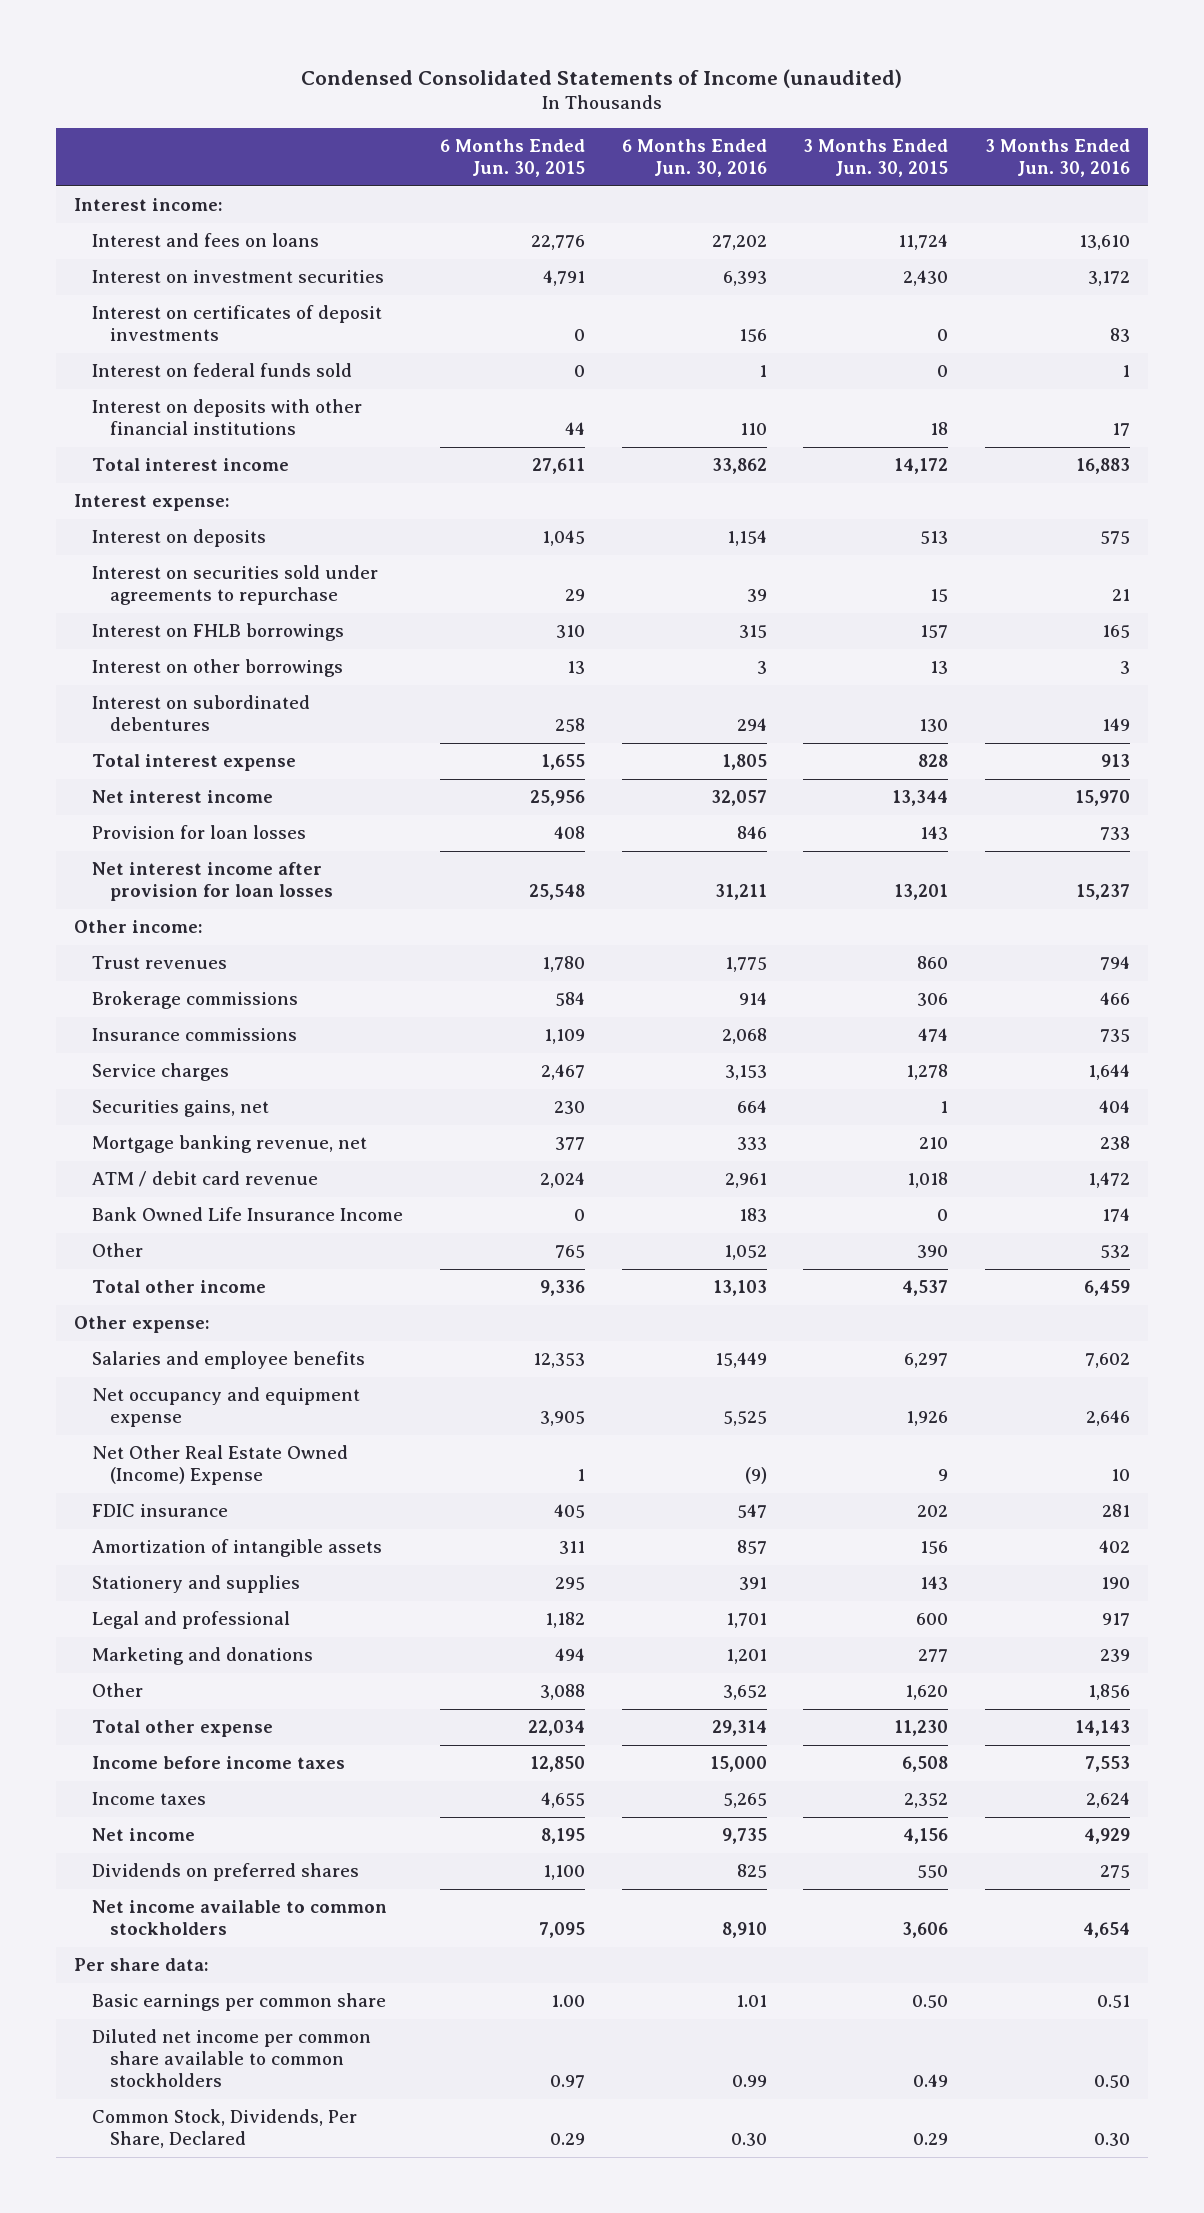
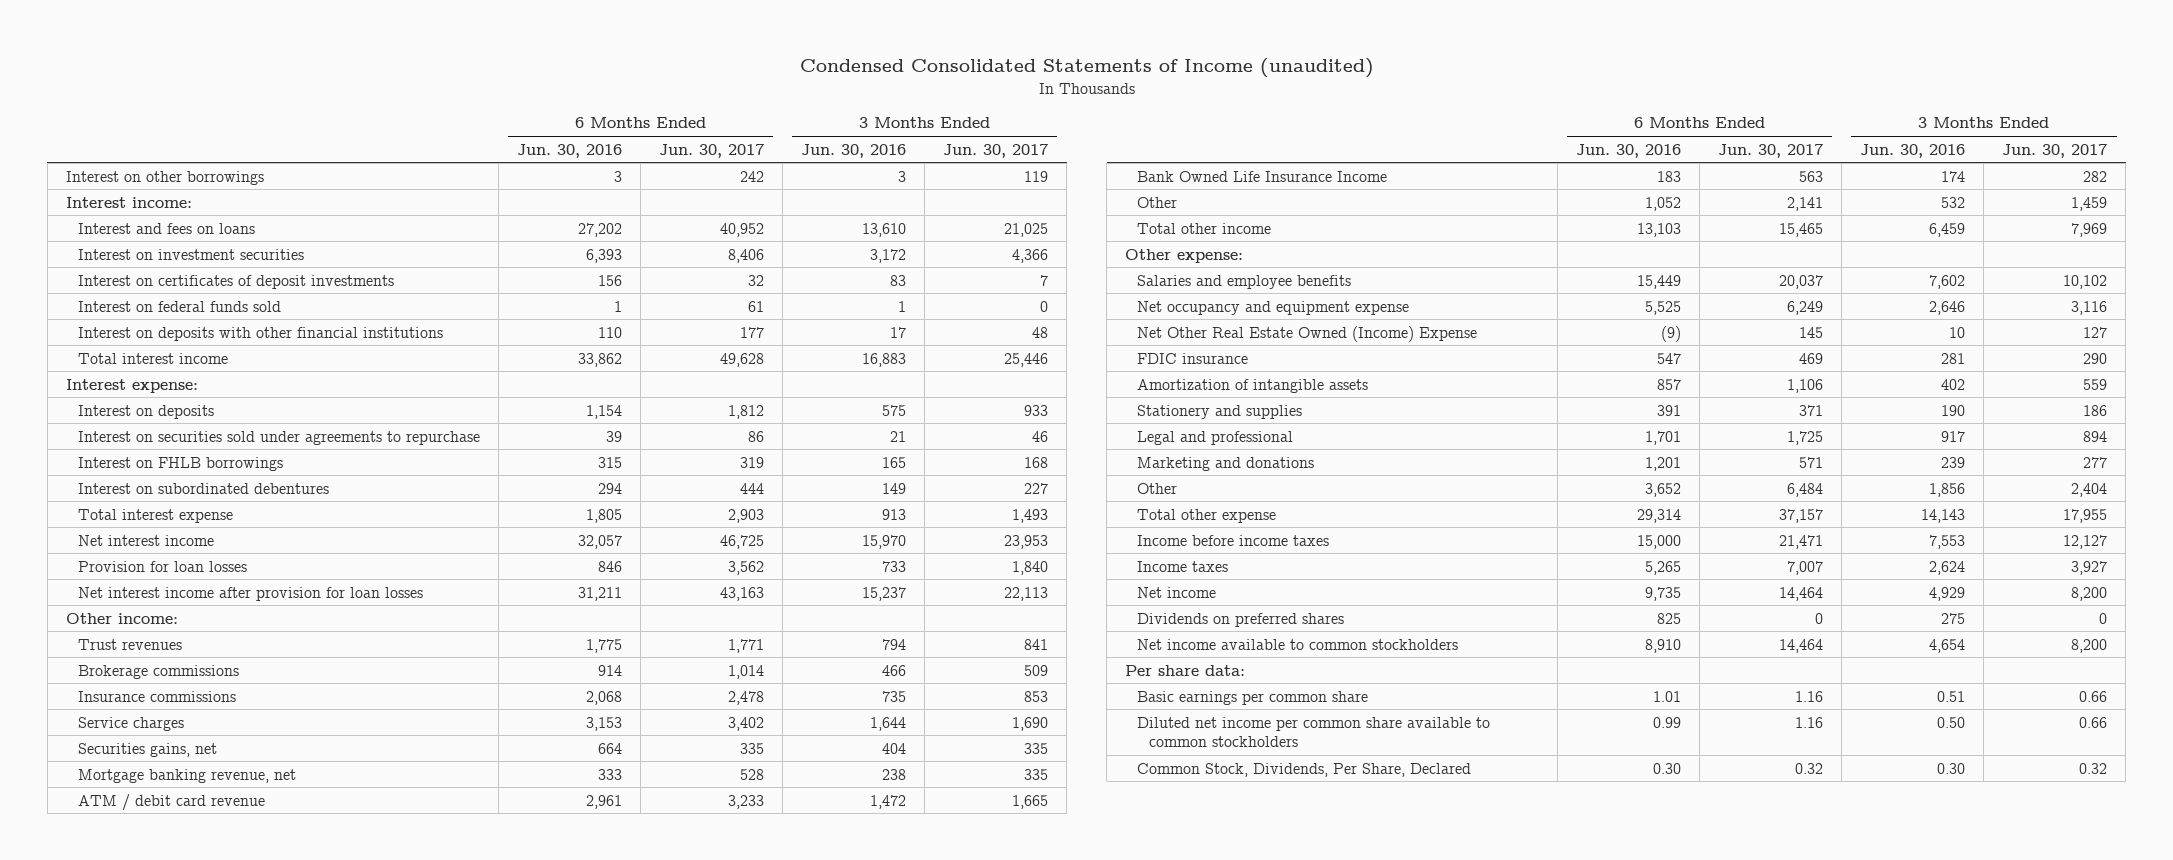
[440,138,586,177] 6 Months Ended Jun. 30, 2015 -> none
[803,138,949,177] 3 Months Ended Jun. 30, 2015 -> none
none -> [659,143,765,158] Jun. 30, 2017
none -> [943,143,1049,158] Jun. 30, 2017
[92,659,344,678] Interest on other borrowings -> [65,170,264,185] Interest on other borrowings

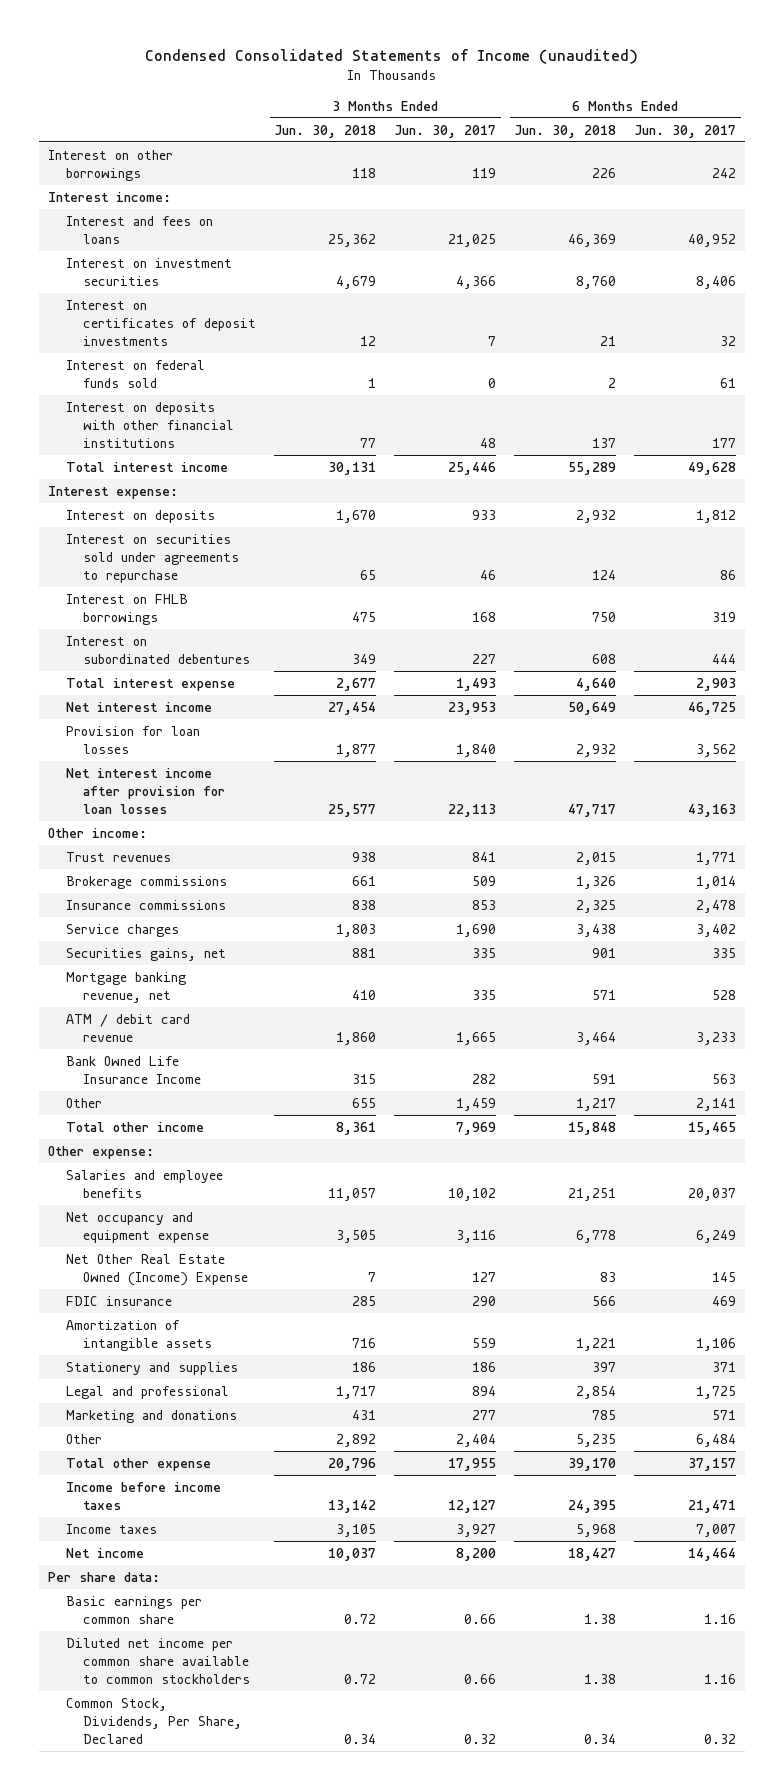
[517,143,623,158] Jun. 30, 2016 -> none
[801,143,907,158] Jun. 30, 2016 -> none
none -> [274,124,377,138] Jun. 30, 2018
none -> [514,124,617,138] Jun. 30, 2018
[1137,612,1345,627] Dividends on preferred shares -> none
[1137,638,1459,650] Net income available to common stockholders -> none

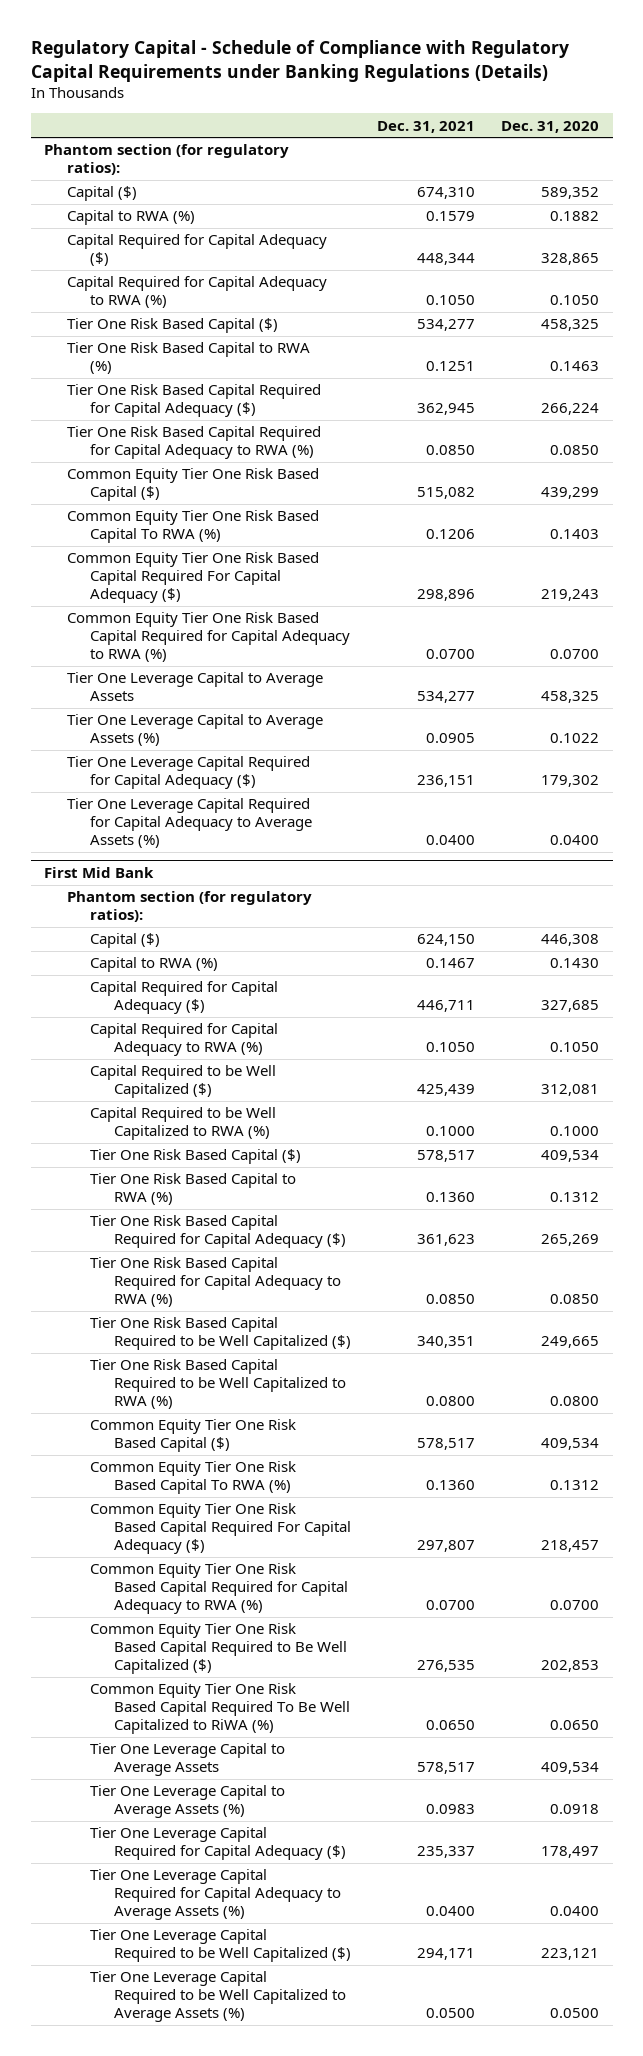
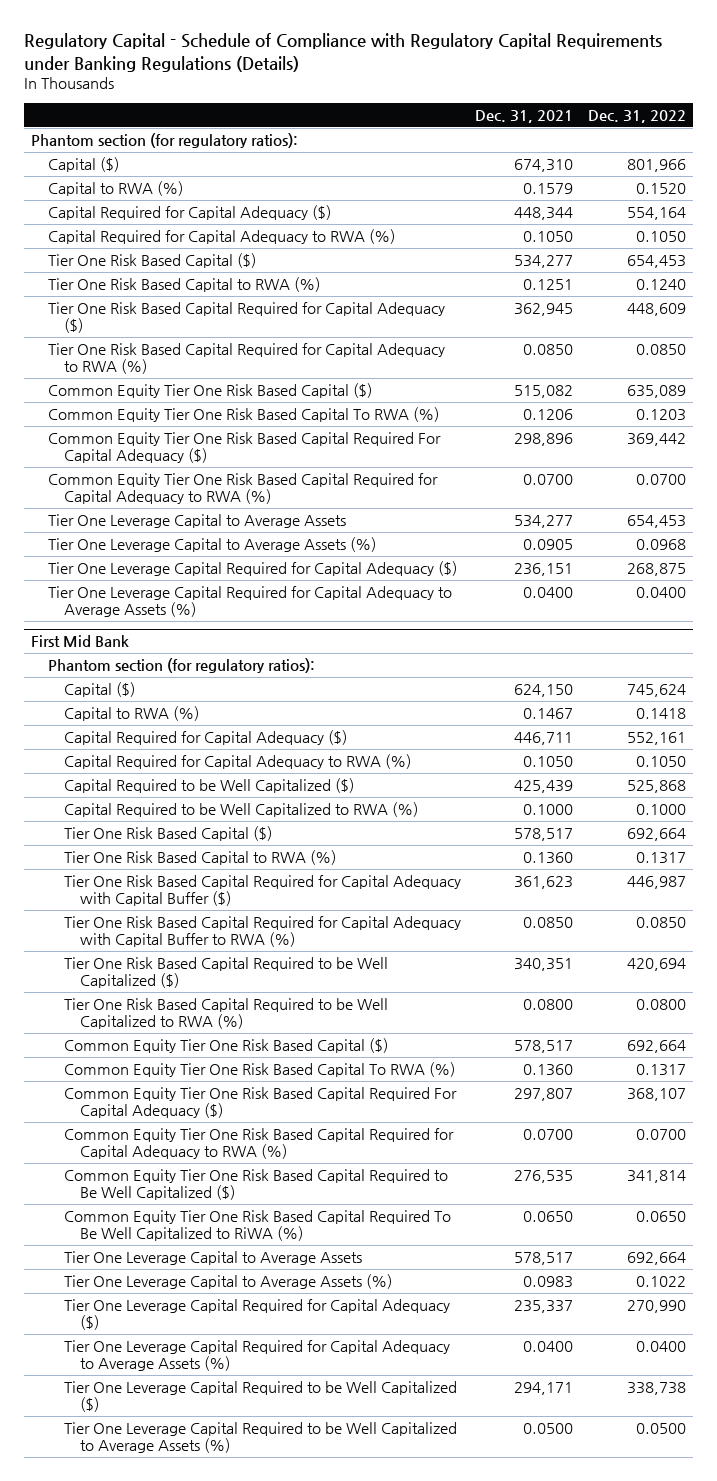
[501,120,600,133] Dec. 31, 2020 -> none
none -> [587,109,686,123] Dec. 31, 2022
[90,1215,346,1249] Tier One Risk Based Capital Required for Capital Adequacy ($) -> [63,875,461,906] Tier One Risk Based Capital Required for Capital Adequacy with Capital Buffer ($)
[90,1257,341,1308] Tier One Risk Based Capital Required for Capital Adequacy to RWA (%) -> [63,916,461,947] Tier One Risk Based Capital Required for Capital Adequacy with Capital Buffer to RWA (%)

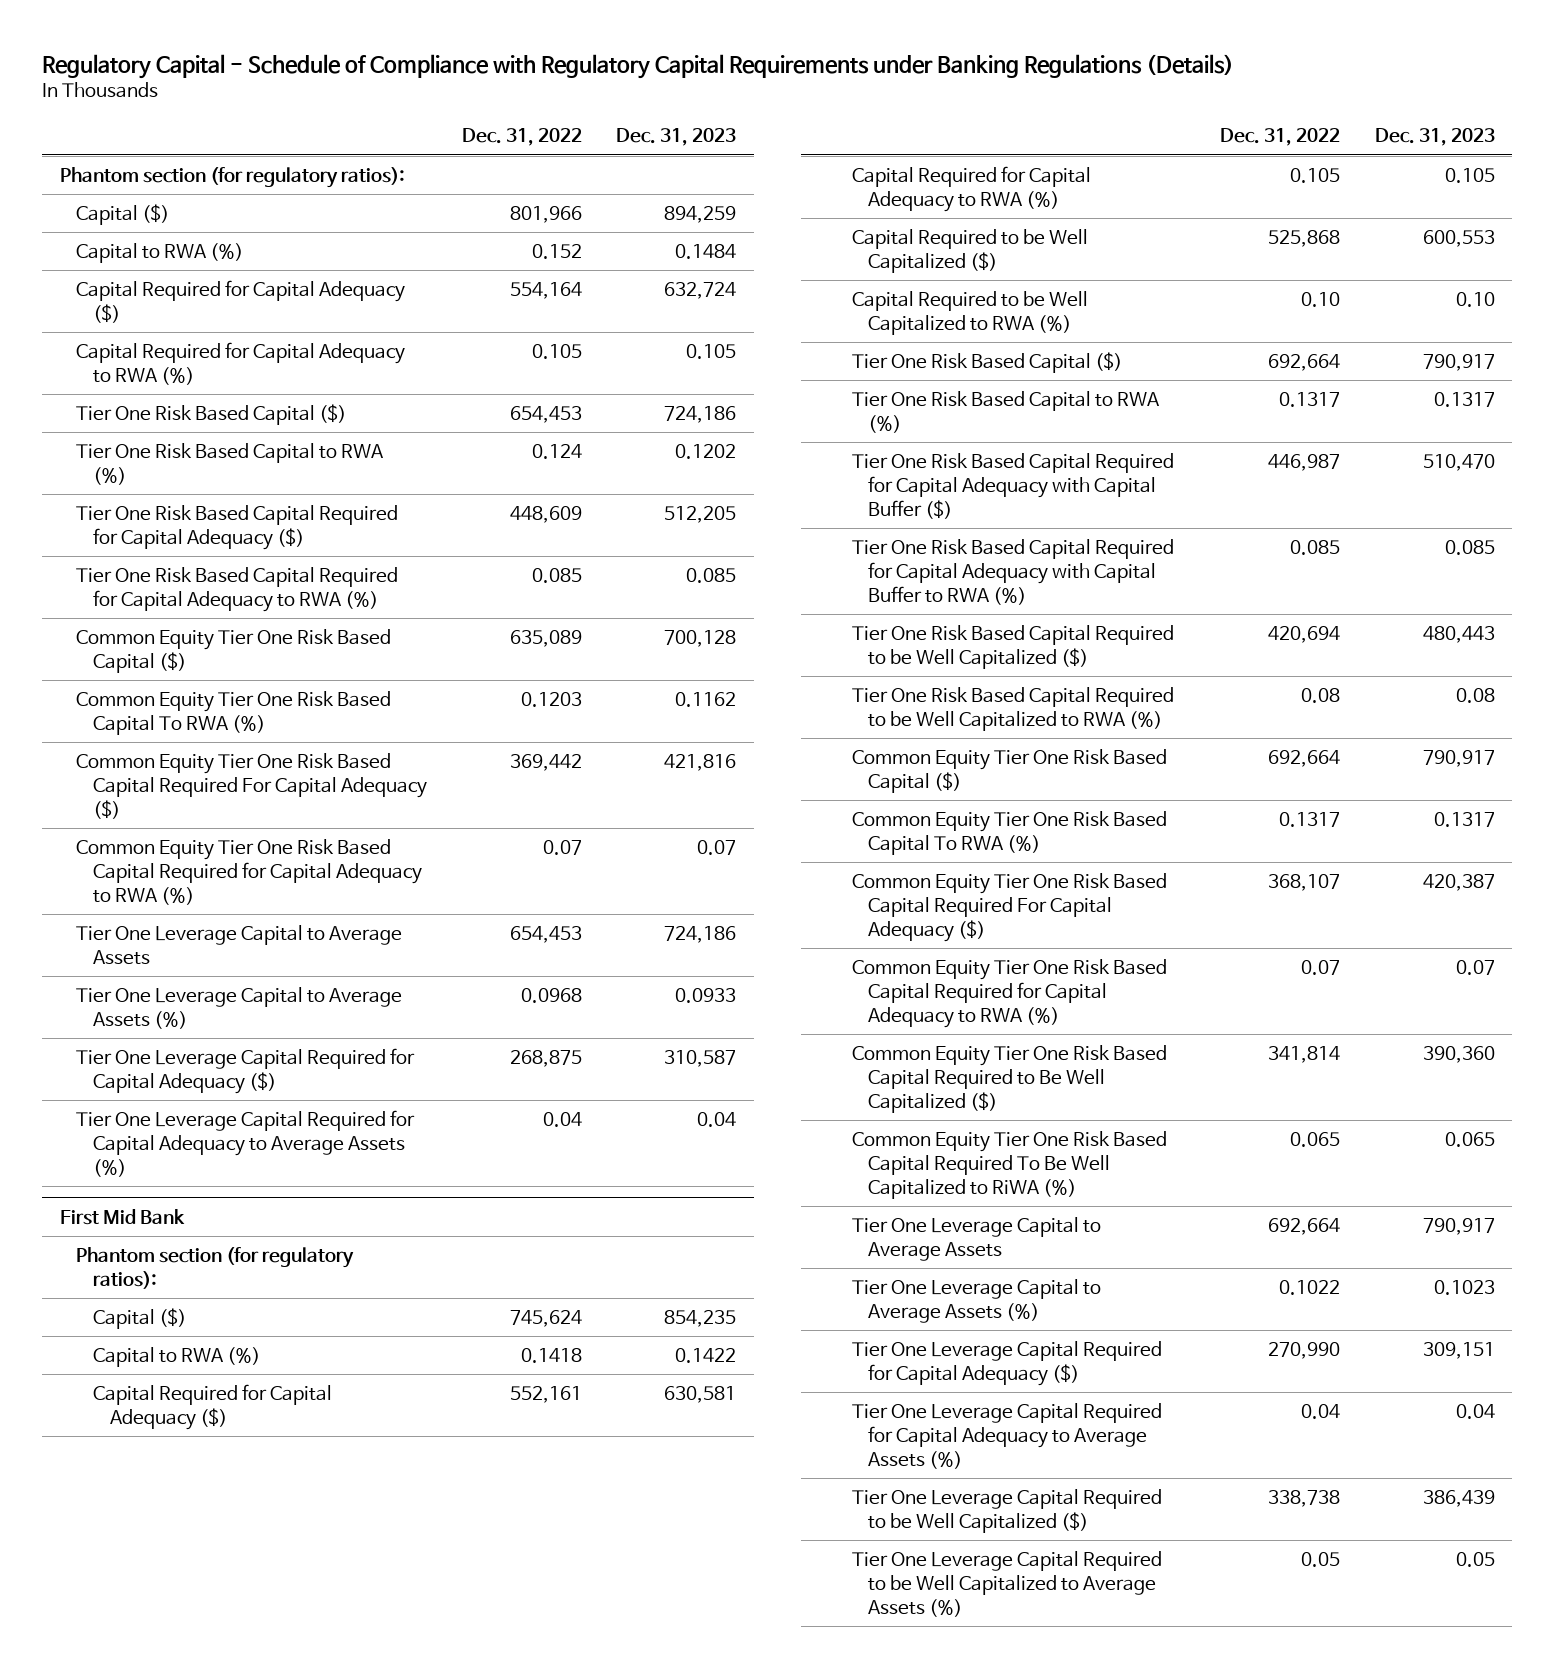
[475,109,574,123] Dec. 31, 2021 -> none
none -> [616,128,737,147] Dec. 31, 2023
[635,183,686,195] 0.1520 -> [531,243,582,259] 0.152
[635,231,686,243] 0.1050 -> [531,343,582,359] 0.105
[635,279,686,291] 0.1240 -> [531,443,582,459] 0.124
[635,344,686,356] 0.0850 -> [531,567,582,583] 0.085
[635,474,686,486] 0.0700 -> [542,839,582,855] 0.07
[635,587,686,599] 0.0400 -> [542,1111,582,1127] 0.04
[635,756,686,768] 0.1050 -> [1290,167,1341,183] 0.105
[635,804,686,816] 0.1000 -> [1301,291,1341,307] 0.10
[635,917,686,929] 0.0850 -> [1290,539,1341,555] 0.085
[635,999,686,1011] 0.0800 -> [1301,687,1341,703] 0.08
[635,1129,686,1141] 0.0700 -> [1301,959,1341,975] 0.07
[635,1211,686,1223] 0.0650 -> [1290,1131,1341,1147] 0.065
[635,1341,686,1353] 0.0400 -> [1301,1403,1341,1419] 0.04
[635,1423,686,1435] 0.0500 -> [1301,1551,1341,1567] 0.05

